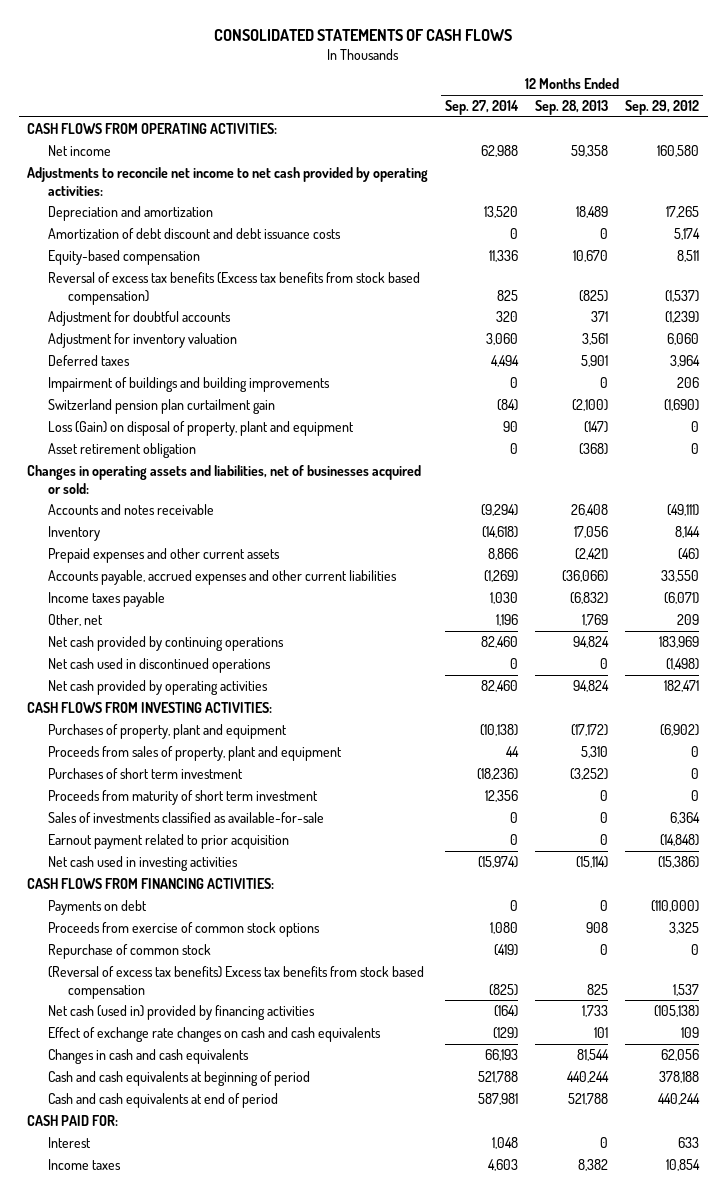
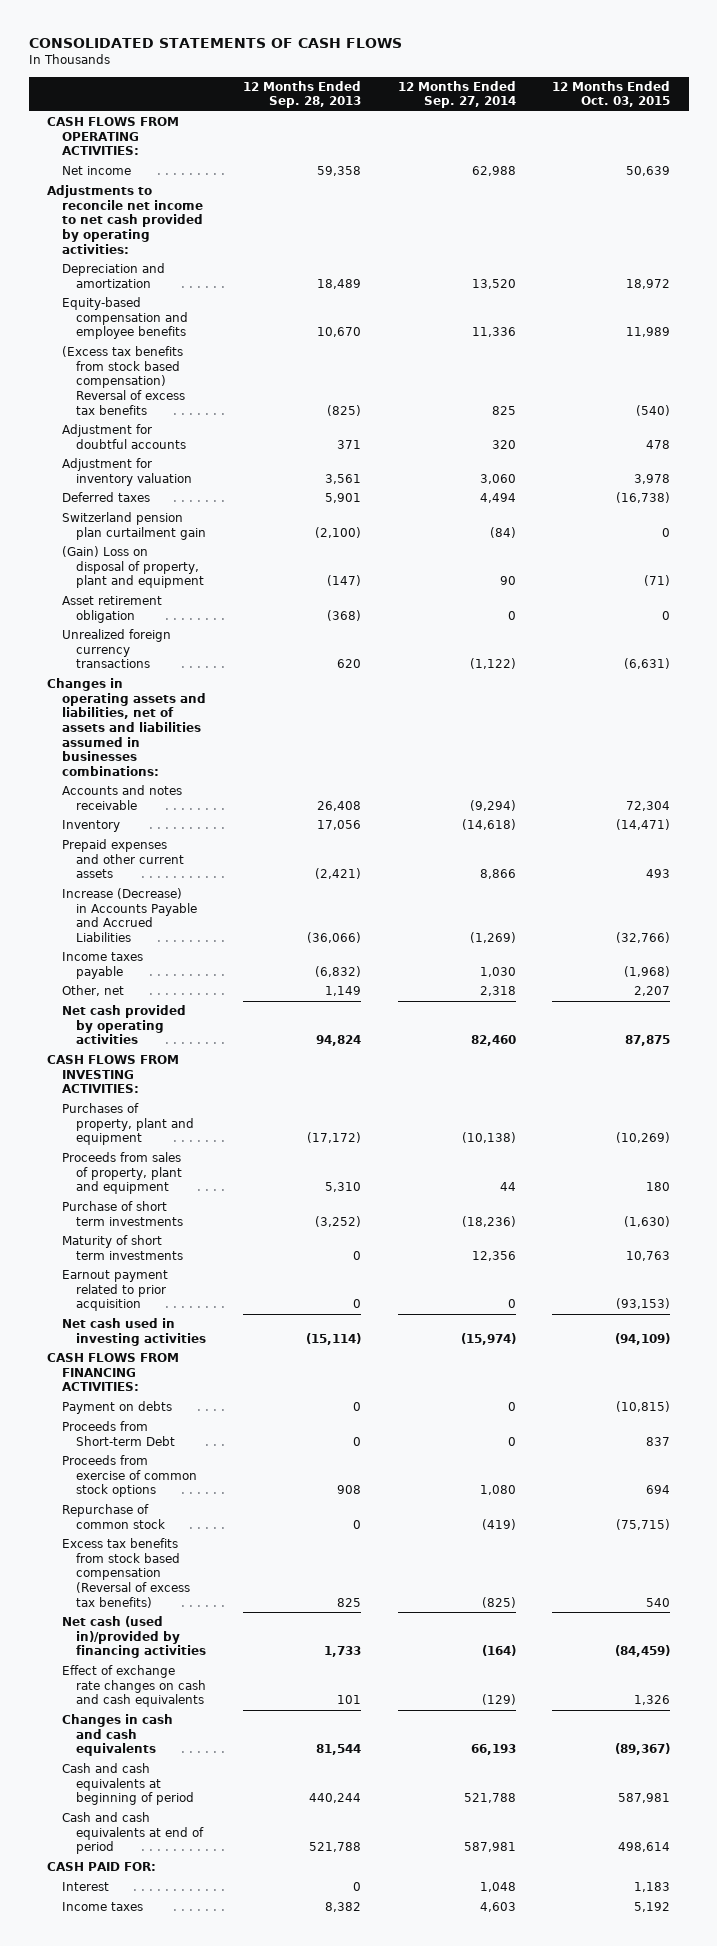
[625,100,700,116] Sep. 29, 2012 -> none
none -> [552,80,671,108] 12 Months Ended Oct. 03, 2015
[47,227,341,239] Amortization of debt discount and debt issuance costs -> none
[47,249,200,265] Equity-based compensation -> [61,297,189,340] Equity-based compensation and employee benefits
[47,271,420,305] Reversal of excess tax benefits (Excess tax benefits from stock based compensation) -> [61,346,186,415] (Excess tax benefits from stock based compensation) Reversal of excess tax benefits
[47,376,330,392] Impairment of buildings and building improvements -> none
[47,420,354,436] Loss (Gain) on disposal of property, plant and equipment -> [61,546,205,589] (Gain) Loss on disposal of property, plant and equipment
none -> [61,629,171,669] Unrealized foreign currency transactions
[27,464,422,494] Changes in operating assets and liabilities, net of businesses acquired or sold: -> [47,678,206,776] Changes in operating assets and liabilities, net of assets and liabilities assumed in businesses combinations:
[47,569,397,585] Accounts payable, accrued expenses and other current liabilities -> [61,888,198,943] Increase (Decrease) in Accounts Payable and Accrued Liabilities
[47,635,284,651] Net cash provided by continuing operations -> none
[47,657,271,673] Net cash used in discontinued operations -> none
[496,613,519,626] 1,196 -> [479,986,516,997] 2,318
[582,613,609,626] 1,769 -> [324,986,361,997] 1,149
[47,811,324,823] Sales of investments classified as available-for-sale -> none
[47,767,243,779] Purchases of short term investment -> [61,1201,184,1226] Purchase of short term investments
[47,789,318,805] Proceeds from maturity of short term investment -> [61,1235,184,1260] Maturity of short term investments
[47,899,147,915] Payments on debt -> [61,1401,172,1415] Payment on debts
none -> [61,1421,176,1446] Proceeds from Short-term Debt
[47,965,424,999] (Reversal of excess tax benefits) Excess tax benefits from stock based compensation -> [61,1538,191,1608] Excess tax benefits from stock based compensation (Reversal of excess tax benefits)
[47,1004,315,1020] Net cash (used in) provided by financing activities -> [61,1616,207,1659] Net cash (used in)/provided by financing activities

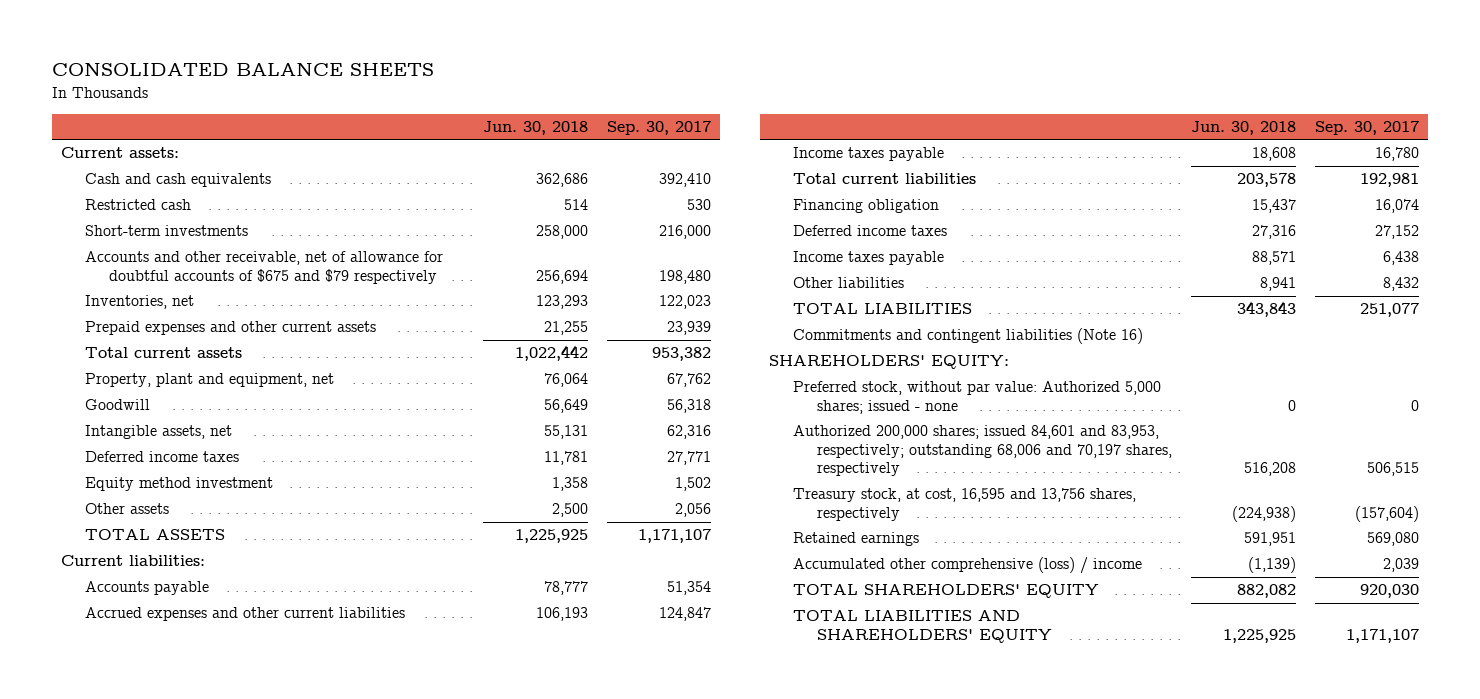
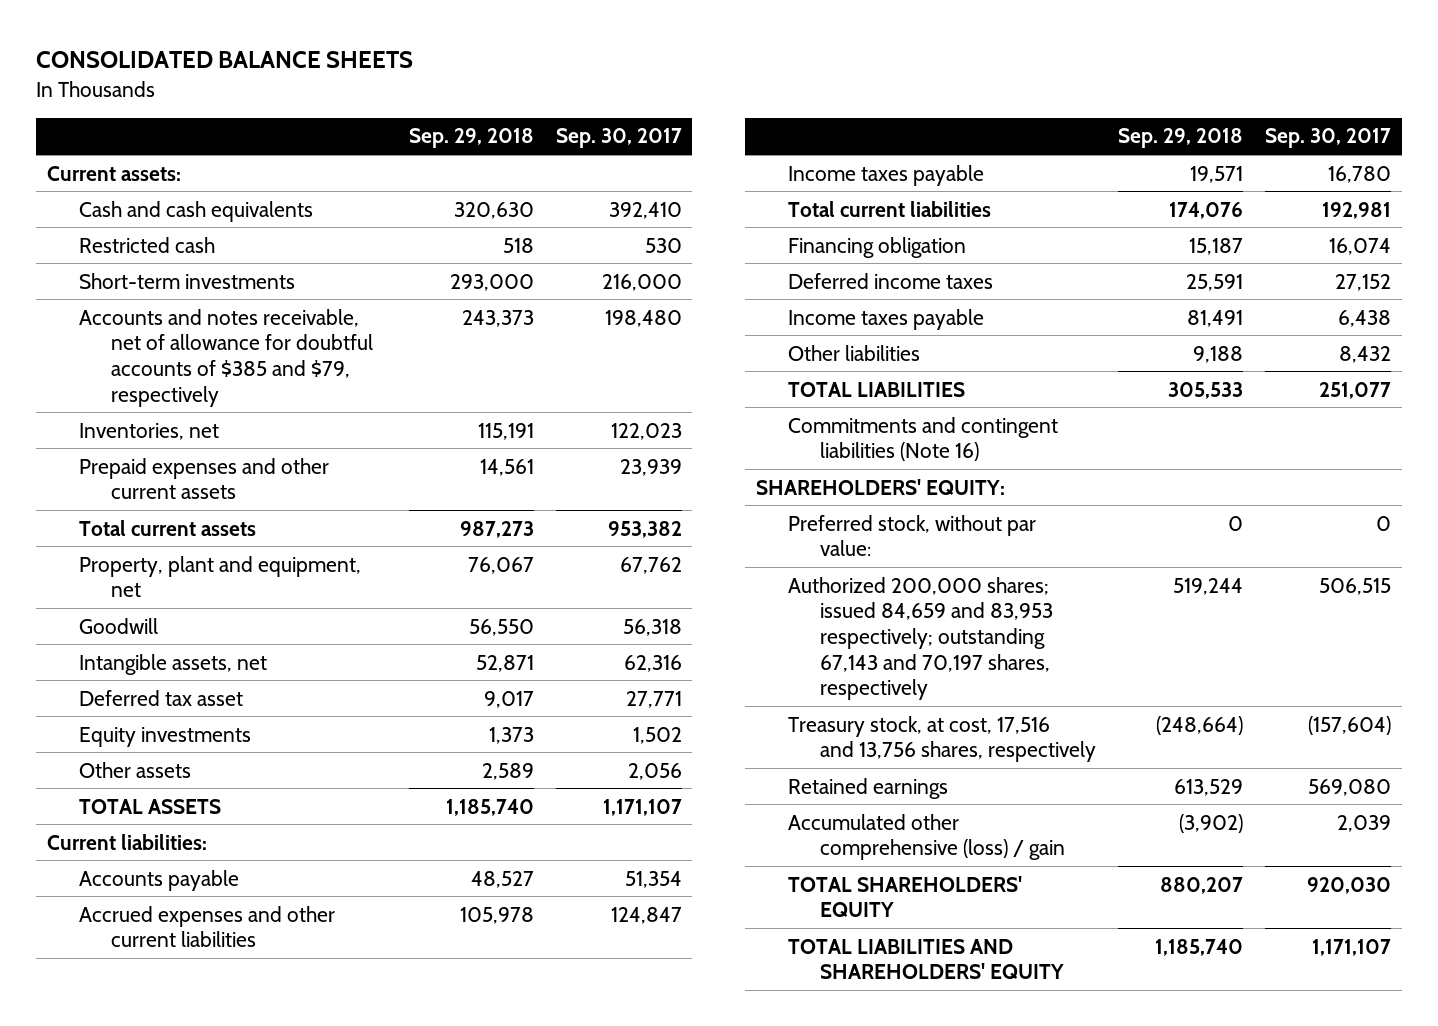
[482,121,588,136] Jun. 30, 2018 -> none
none -> [408,128,534,149] Sep. 29, 2018
[84,251,443,284] Accounts and other receivable, net of allowance for doubtful accounts of $675 and $79 respectively -> [78,308,373,407] Accounts and notes receivable, net of allowance for doubtful accounts of $385 and $79, respectively
[84,451,239,463] Deferred income taxes -> [78,689,243,706] Deferred tax asset
[84,477,273,492] Equity method investment -> [78,726,251,747] Equity investments
[792,381,1161,414] Preferred stock, without par value: Authorized 5,000 shares; issued - none -> [788,514,1037,557] Preferred stock, without par value:
[792,425,1172,477] Authorized 200,000 shares; issued 84,601 and 83,953, respectively; outstanding 68,006 and 70,197 shares, respectively -> [788,576,1054,701] Authorized 200,000 shares; issued 84,659 and 83,953 respectively; outstanding 67,143 and 70,197 shares, respectively
[792,488,1136,521] Treasury stock, at cost, 16,595 and 13,756 shares, respectively -> [788,715,1097,763] Treasury stock, at cost, 17,516 and 13,756 shares, respectively
[792,557,1142,575] Accumulated other comprehensive (loss) / income -> [788,813,1066,861] Accumulated other comprehensive (loss) / gain

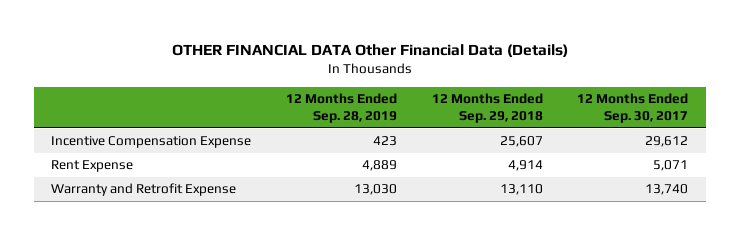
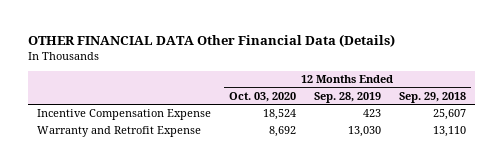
[577,93,689,124] 12 Months Ended Sep. 30, 2017 -> none
none -> [228,91,296,102] Oct. 03, 2020
[51,160,134,173] Rent Expense -> none

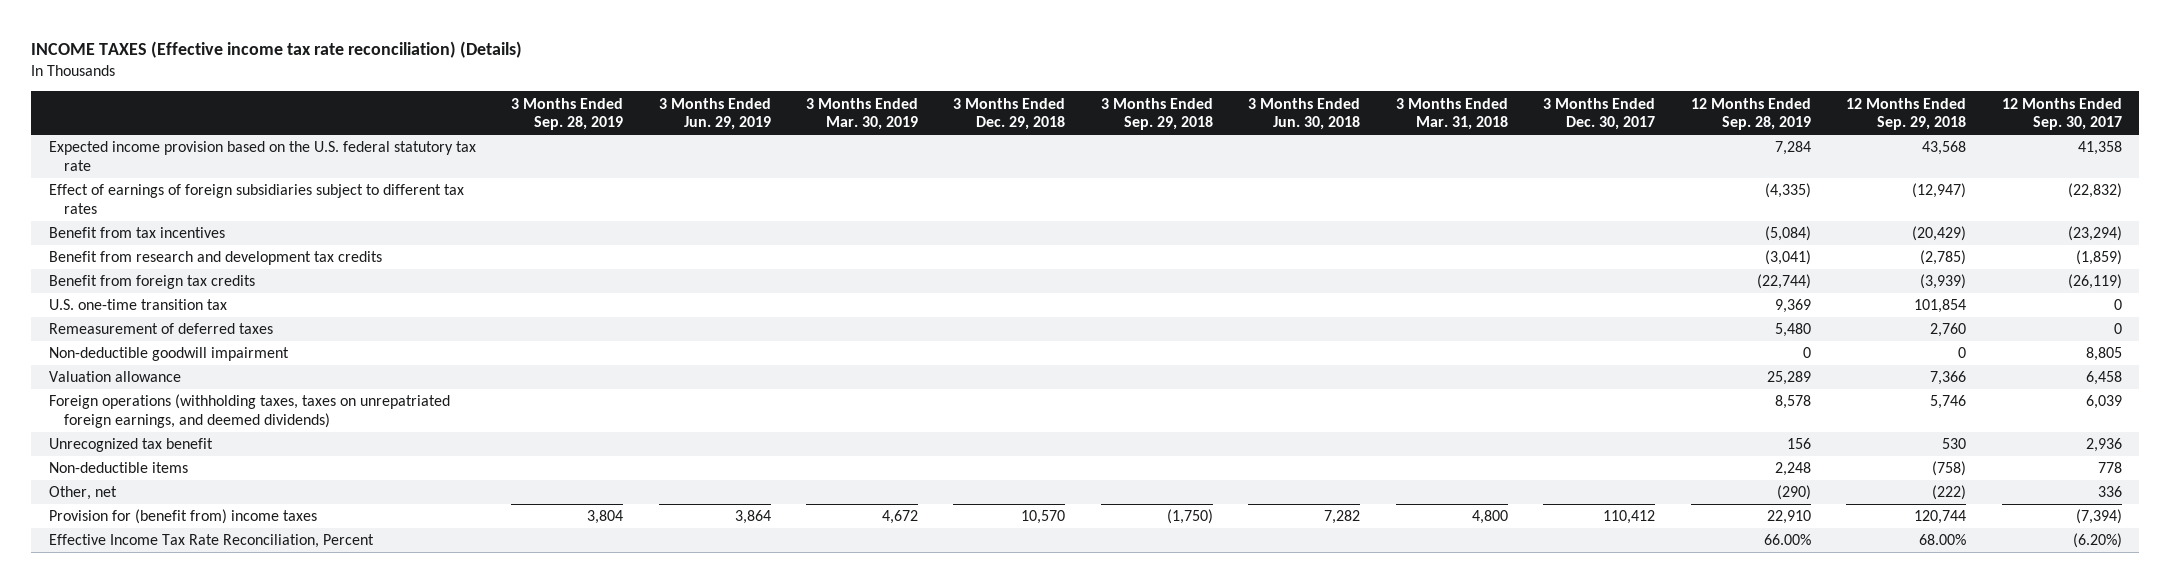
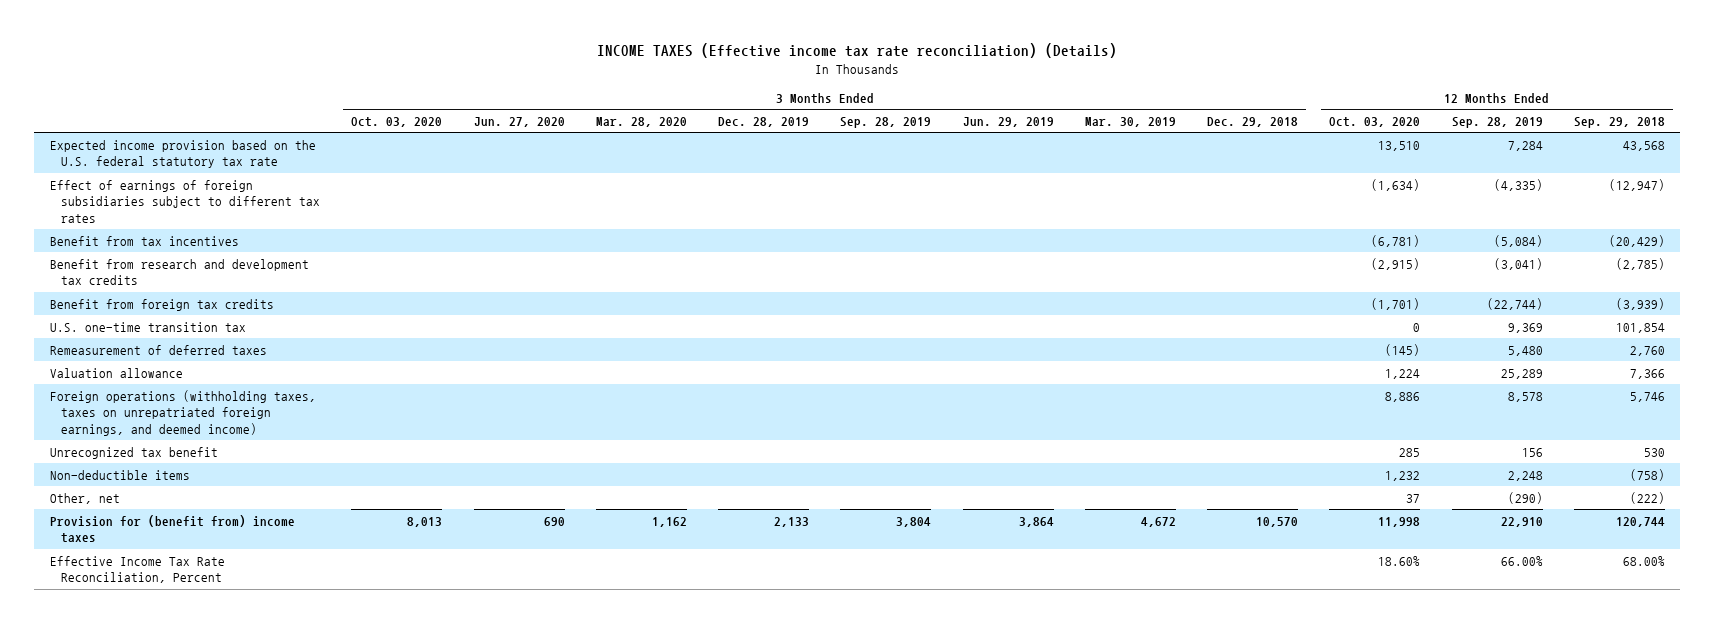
[1100,97,1213,130] 3 Months Ended Sep. 29, 2018 -> none
[1248,97,1361,130] 3 Months Ended Jun. 30, 2018 -> none
[1395,97,1508,130] 3 Months Ended Mar. 31, 2018 -> none
[1543,97,1656,130] 3 Months Ended Dec. 30, 2017 -> none
[2001,97,2122,130] 12 Months Ended Sep. 30, 2017 -> none
none -> [351,116,443,127] Oct. 03, 2020
none -> [473,116,565,127] Jun. 27, 2020
none -> [595,116,687,127] Mar. 28, 2020
none -> [718,116,810,127] Dec. 28, 2019
none -> [1329,116,1421,127] Oct. 03, 2020
[48,347,289,362] Non-deductible goodwill impairment -> none
[48,394,450,428] Foreign operations (withholding taxes, taxes on unrepatriated foreign earnings, and deemed dividends) -> [50,389,317,436] Foreign operations (withholding taxes, taxes on unrepatriated foreign earnings, and deemed income)

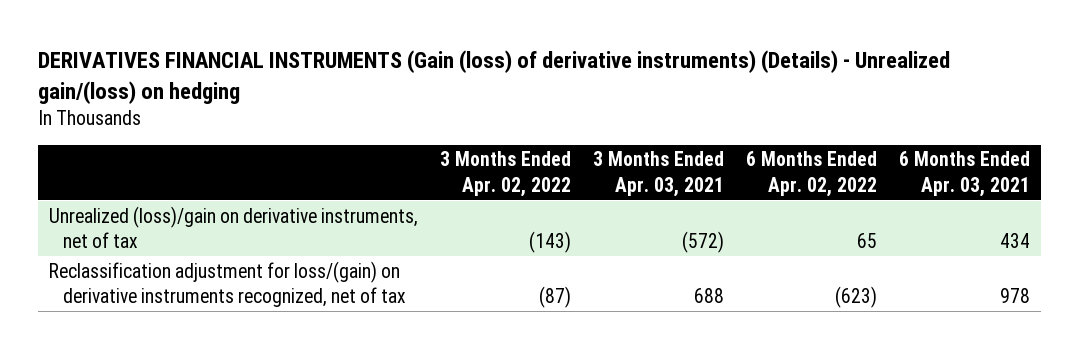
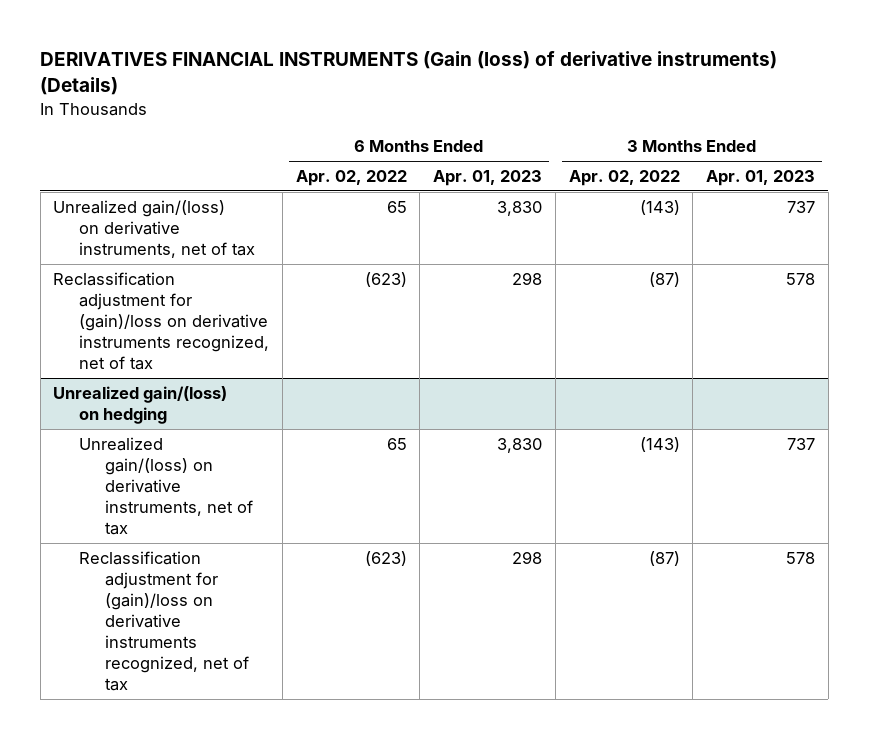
[37,50,950,104] DERIVATIVES FINANCIAL INSTRUMENTS (Gain (loss) of derivative instruments) (Details) - Unrealized gain/(loss) on hedging -> [40,51,778,96] DERIVATIVES FINANCIAL INSTRUMENTS (Gain (loss) of derivative instruments) (Details)
[593,151,725,197] 3 Months Ended Apr. 03, 2021 -> none
[899,151,1031,197] 6 Months Ended Apr. 03, 2021 -> none
none -> [433,169,543,186] Apr. 01, 2023
none -> [706,169,816,186] Apr. 01, 2023
[48,205,418,249] Unrealized (loss)/gain on derivative instruments, net of tax -> [53,199,256,259] Unrealized gain/(loss) on derivative instruments, net of tax
[48,260,407,308] Reclassification adjustment for loss/(gain) on derivative instruments recognized, net of tax -> [53,271,270,371] Reclassification adjustment for (gain)/loss on derivative instruments recognized, net of tax
none -> [53,385,228,424] Unrealized gain/(loss) on hedging
none -> [79,436,253,536] Unrealized gain/(loss) on derivative instruments, net of tax
none -> [79,550,249,692] Reclassification adjustment for (gain)/loss on derivative instruments recognized, net of tax

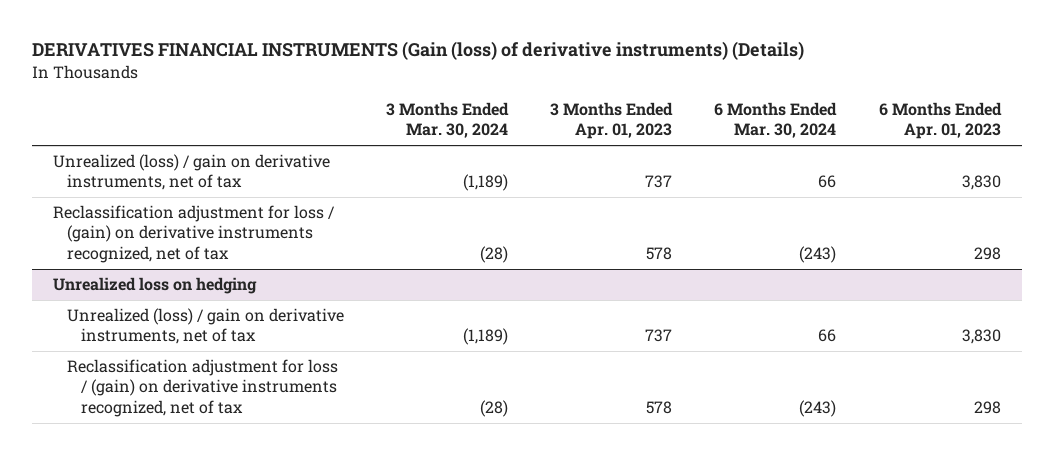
[295,169,407,186] Apr. 02, 2022 -> none
[568,169,680,186] Apr. 02, 2022 -> none
none -> [385,101,509,139] 3 Months Ended Mar. 30, 2024
none -> [714,101,838,139] 6 Months Ended Mar. 30, 2024
[53,199,256,259] Unrealized gain/(loss) on derivative instruments, net of tax -> [52,154,330,191] Unrealized (loss) / gain on derivative instruments, net of tax
[53,271,270,371] Reclassification adjustment for (gain)/loss on derivative instruments recognized, net of tax -> [52,205,335,263] Reclassification adjustment for loss / (gain) on derivative instruments recognized, net of tax
[53,385,228,424] Unrealized gain/(loss) on hedging -> [52,277,257,295] Unrealized loss on hedging
[79,436,253,536] Unrealized gain/(loss) on derivative instruments, net of tax -> [66,308,344,345] Unrealized (loss) / gain on derivative instruments, net of tax
[79,550,249,692] Reclassification adjustment for (gain)/loss on derivative instruments recognized, net of tax -> [66,359,338,417] Reclassification adjustment for loss / (gain) on derivative instruments recognized, net of tax

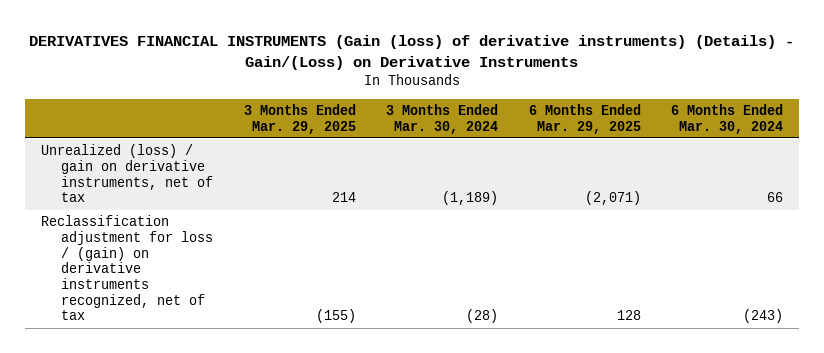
[31,41,804,61] DERIVATIVES FINANCIAL INSTRUMENTS (Gain (loss) of derivative instruments) (Details) -> [29,35,795,71] DERIVATIVES FINANCIAL INSTRUMENTS (Gain (loss) of derivative instruments) (Details) - Gain/(Loss) on Derivative Instruments
[550,101,674,140] 3 Months Ended Apr. 01, 2023 -> none
[878,101,1002,140] 6 Months Ended Apr. 01, 2023 -> none
none -> [243,103,356,134] 3 Months Ended Mar. 29, 2025
none -> [528,103,641,134] 6 Months Ended Mar. 29, 2025
[52,277,257,295] Unrealized loss on hedging -> none
[66,308,344,345] Unrealized (loss) / gain on derivative instruments, net of tax -> none
[66,359,338,417] Reclassification adjustment for loss / (gain) on derivative instruments recognized, net of tax -> none

